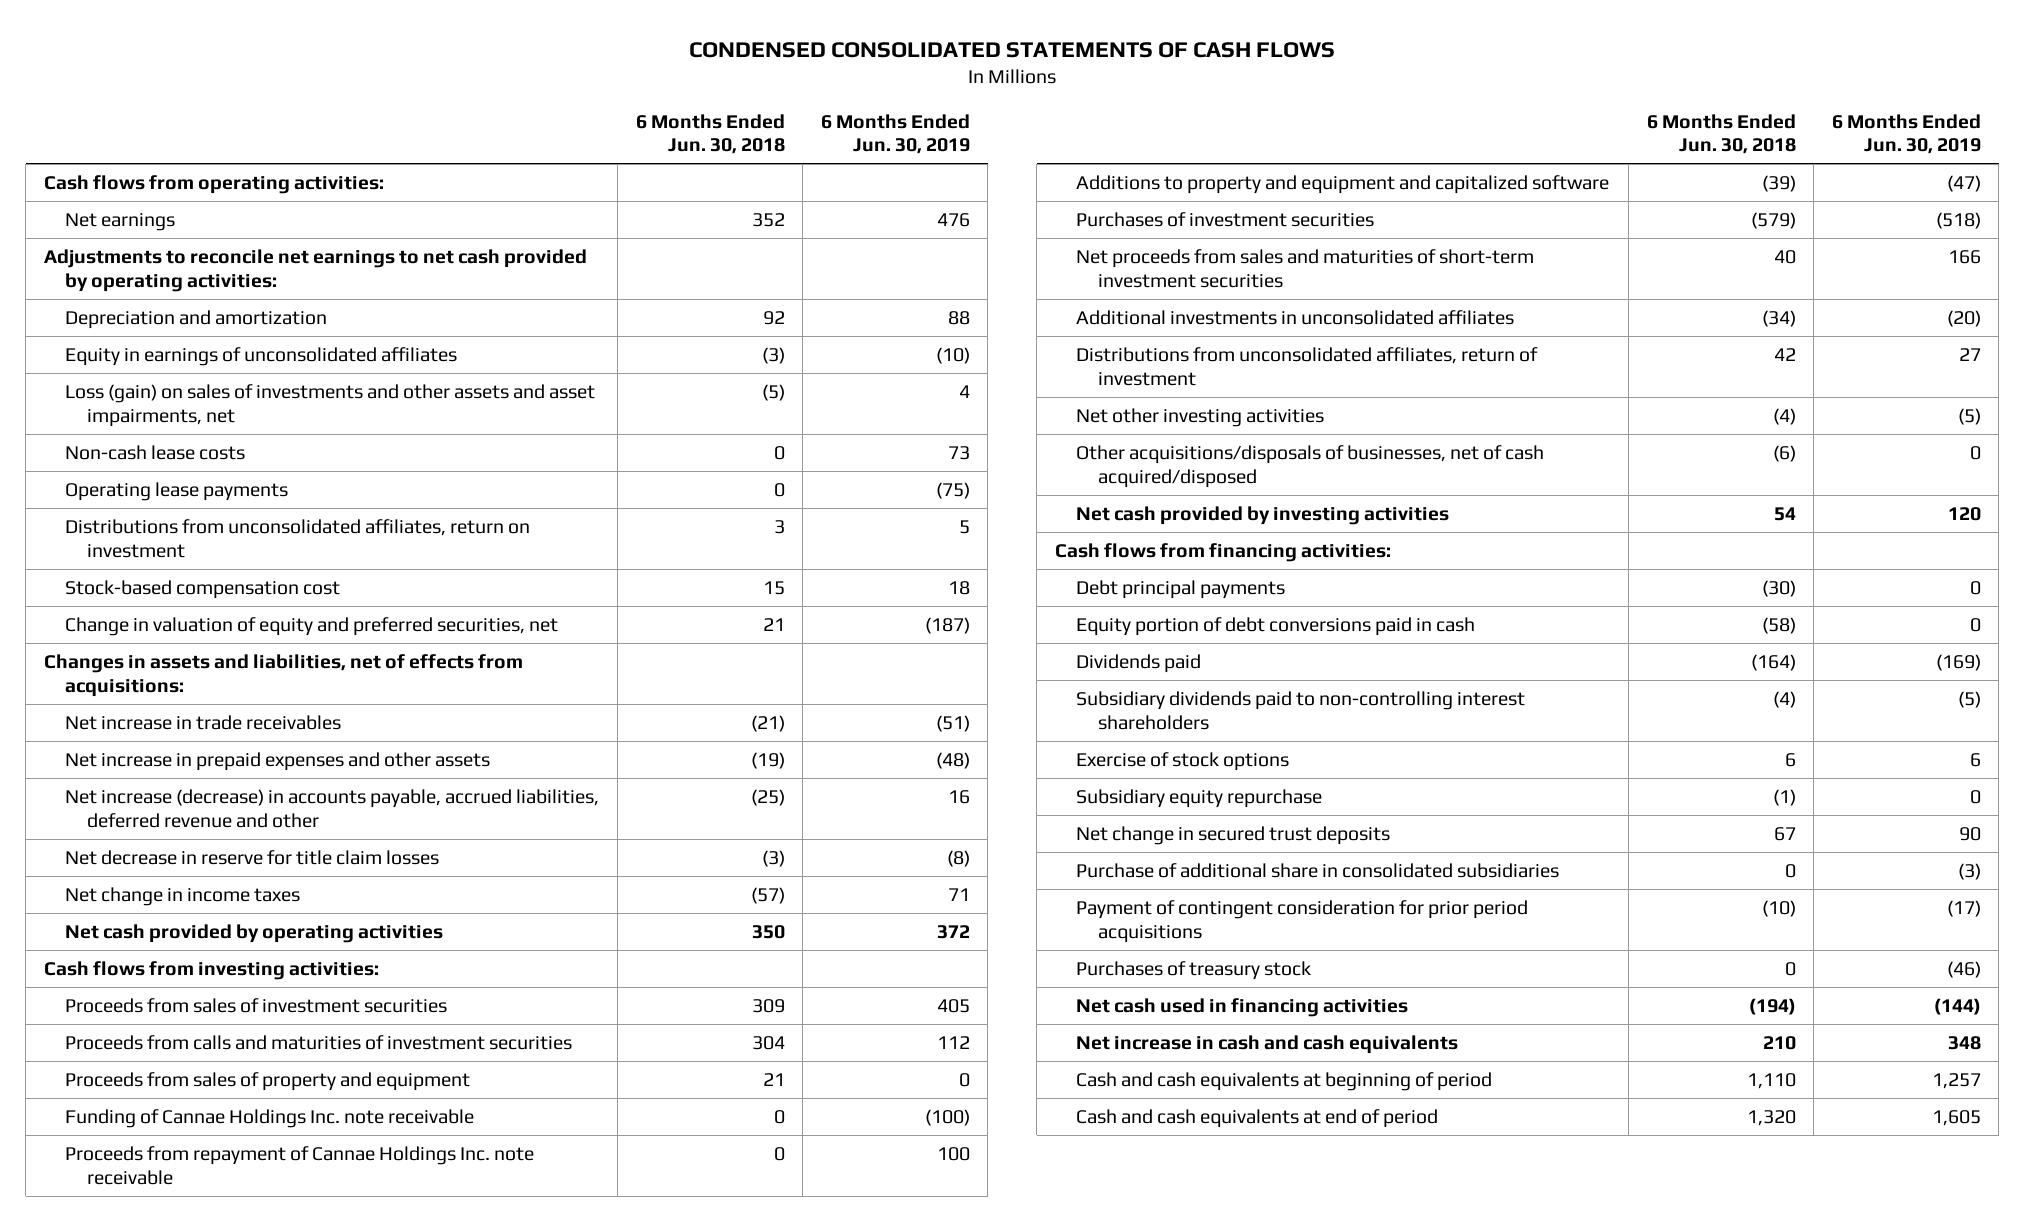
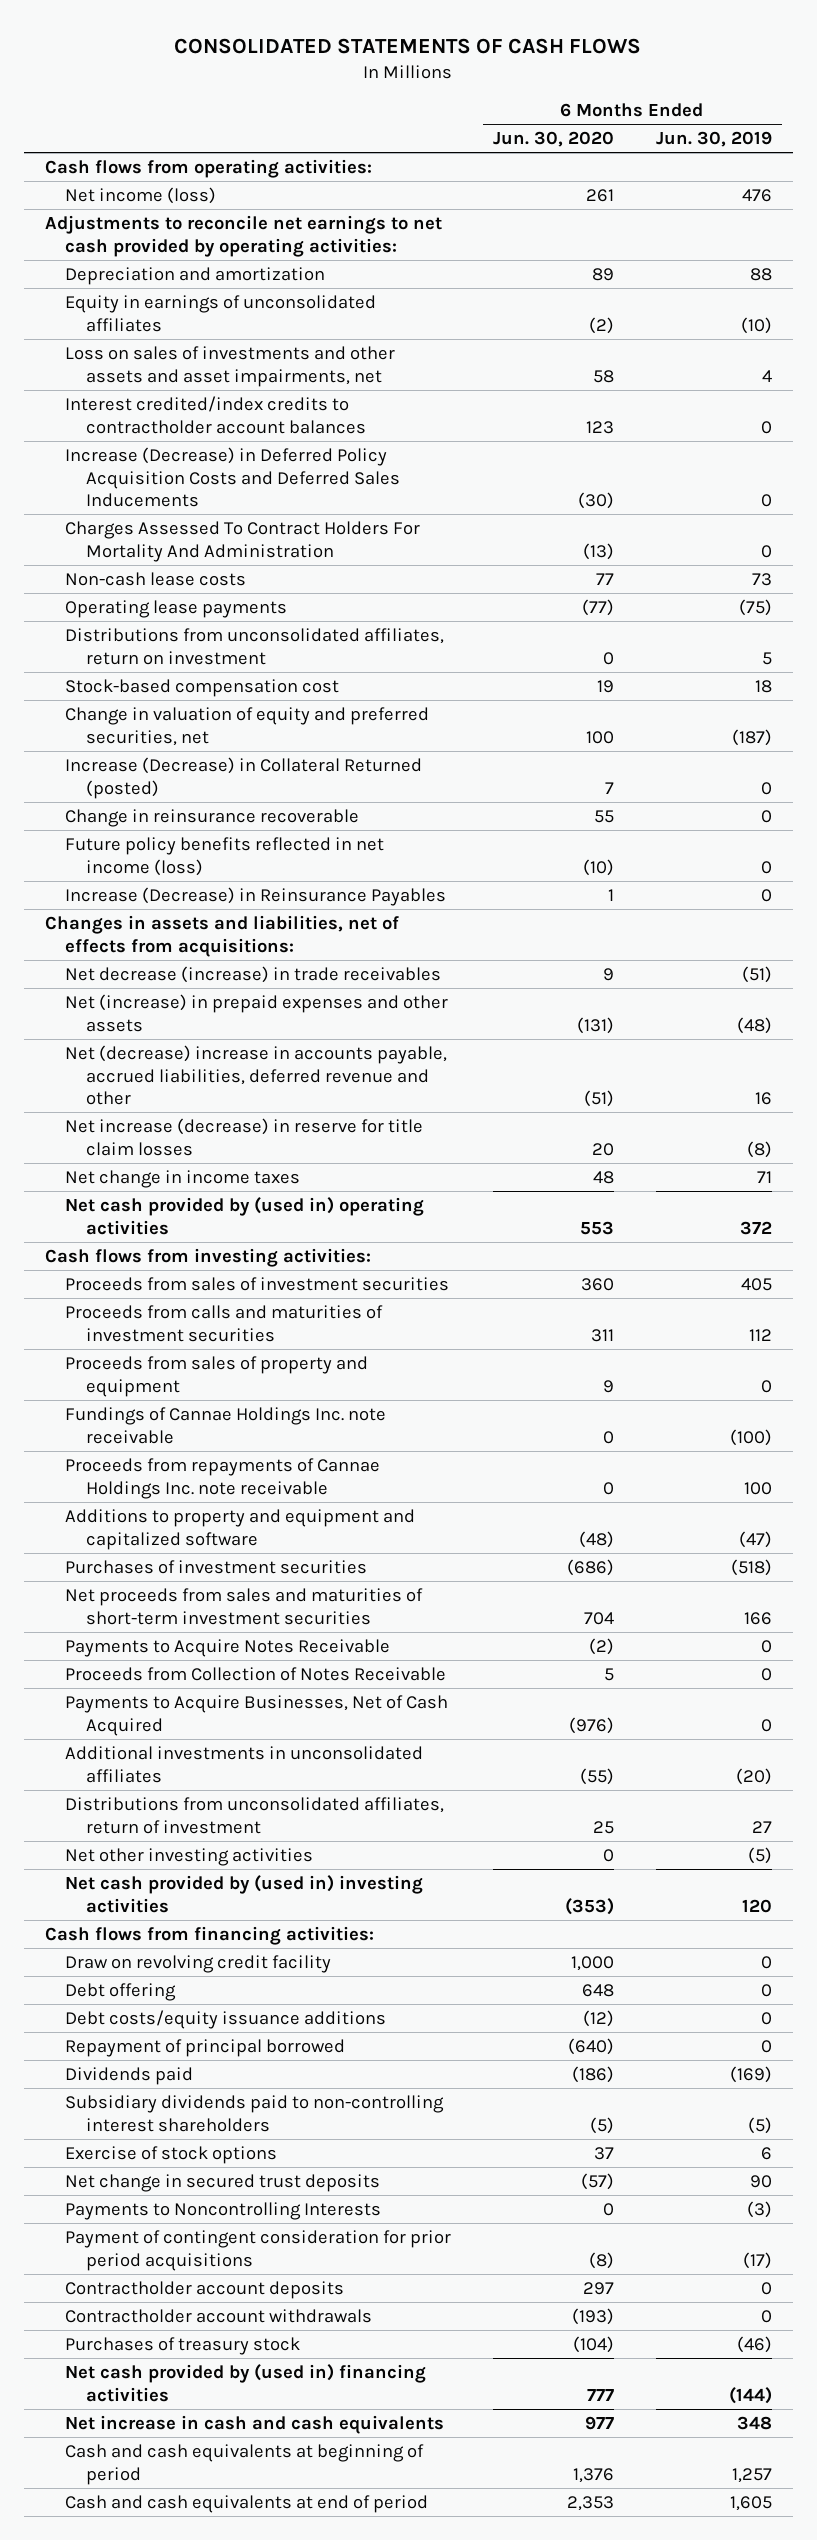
[689,41,1336,58] CONDENSED CONSOLIDATED STATEMENTS OF CASH FLOWS -> [174,37,642,54] CONSOLIDATED STATEMENTS OF CASH FLOWS
[635,113,785,155] 6 Months Ended Jun. 30, 2018 -> none
none -> [493,131,615,148] Jun. 30, 2020
[65,212,176,231] Net earnings -> [65,186,217,204] Net income (loss)
[65,383,596,427] Loss (gain) on sales of investments and other assets and asset impairments, net -> [65,345,396,387] Loss on sales of investments and other assets and asset impairments, net
none -> [65,395,366,434] Interest credited/index credits to contractholder account balances
none -> [65,446,400,508] Increase (Decrease) in Deferred Policy Acquisition Costs and Deferred Sales Inducements
none -> [65,520,421,562] Charges Assessed To Contract Holders For Mortality And Administration
none -> [65,756,423,799] Increase (Decrease) in Collateral Returned (posted)
none -> [65,808,360,827] Change in reinsurance recoverable
none -> [65,836,385,876] Future policy benefits reflected in net income (loss)
none -> [65,886,447,906] Increase (Decrease) in Reinsurance Payables
[65,714,342,730] Net increase in trade receivables -> [65,965,442,983] Net decrease (increase) in trade receivables
[65,751,491,771] Net increase in prepaid expenses and other assets -> [65,993,449,1032] Net (increase) in prepaid expenses and other assets
[65,788,600,828] Net increase (decrease) in accounts payable, accrued liabilities, deferred revenue and other -> [65,1044,448,1106] Net (decrease) increase in accounts payable, accrued liabilities, deferred revenue and other
[65,849,440,865] Net decrease in reserve for title claim losses -> [65,1117,424,1156] Net increase (decrease) in reserve for title claim losses
[65,923,444,943] Net cash provided by operating activities -> [65,1196,425,1235] Net cash provided by (used in) operating activities
[65,1108,475,1128] Funding of Cannae Holdings Inc. note receivable -> [65,1406,387,1444] Fundings of Cannae Holdings Inc. note receivable
[65,1145,535,1185] Proceeds from repayment of Cannae Holdings Inc. note receivable -> [65,1457,381,1499] Proceeds from repayments of Cannae Holdings Inc. note receivable
none -> [65,1638,391,1657] Payments to Acquire Notes Receivable
none -> [65,1666,447,1681] Proceeds from Collection of Notes Receivable
none -> [65,1694,449,1736] Payments to Acquire Businesses, Net of Cash Acquired
[1076,444,1545,488] Other acquisitions/disposals of businesses, net of cash acquired/disposed -> none
[1076,505,1450,525] Net cash provided by investing activities -> [65,1874,424,1913] Net cash provided by (used in) investing activities
[1076,616,1476,636] Equity portion of debt conversions paid in cash -> none
none -> [65,1954,332,1973] Draw on revolving credit facility
none -> [65,1982,177,2001] Debt offering
none -> [65,2009,387,2029] Debt costs/equity issuance additions
[1076,579,1286,599] Debt principal payments -> [65,2038,346,2057] Repayment of principal borrowed
[1076,788,1323,808] Subsidiary equity repurchase -> none
[1076,862,1560,878] Purchase of additional share in consolidated subsidiaries -> none
none -> [65,2201,382,2220] Payments to Noncontrolling Interests
none -> [65,2280,345,2299] Contractholder account deposits
none -> [65,2308,373,2323] Contractholder account withdrawals
[1076,997,1409,1017] Net cash used in financing activities -> [65,2363,427,2402] Net cash provided by (used in) financing activities

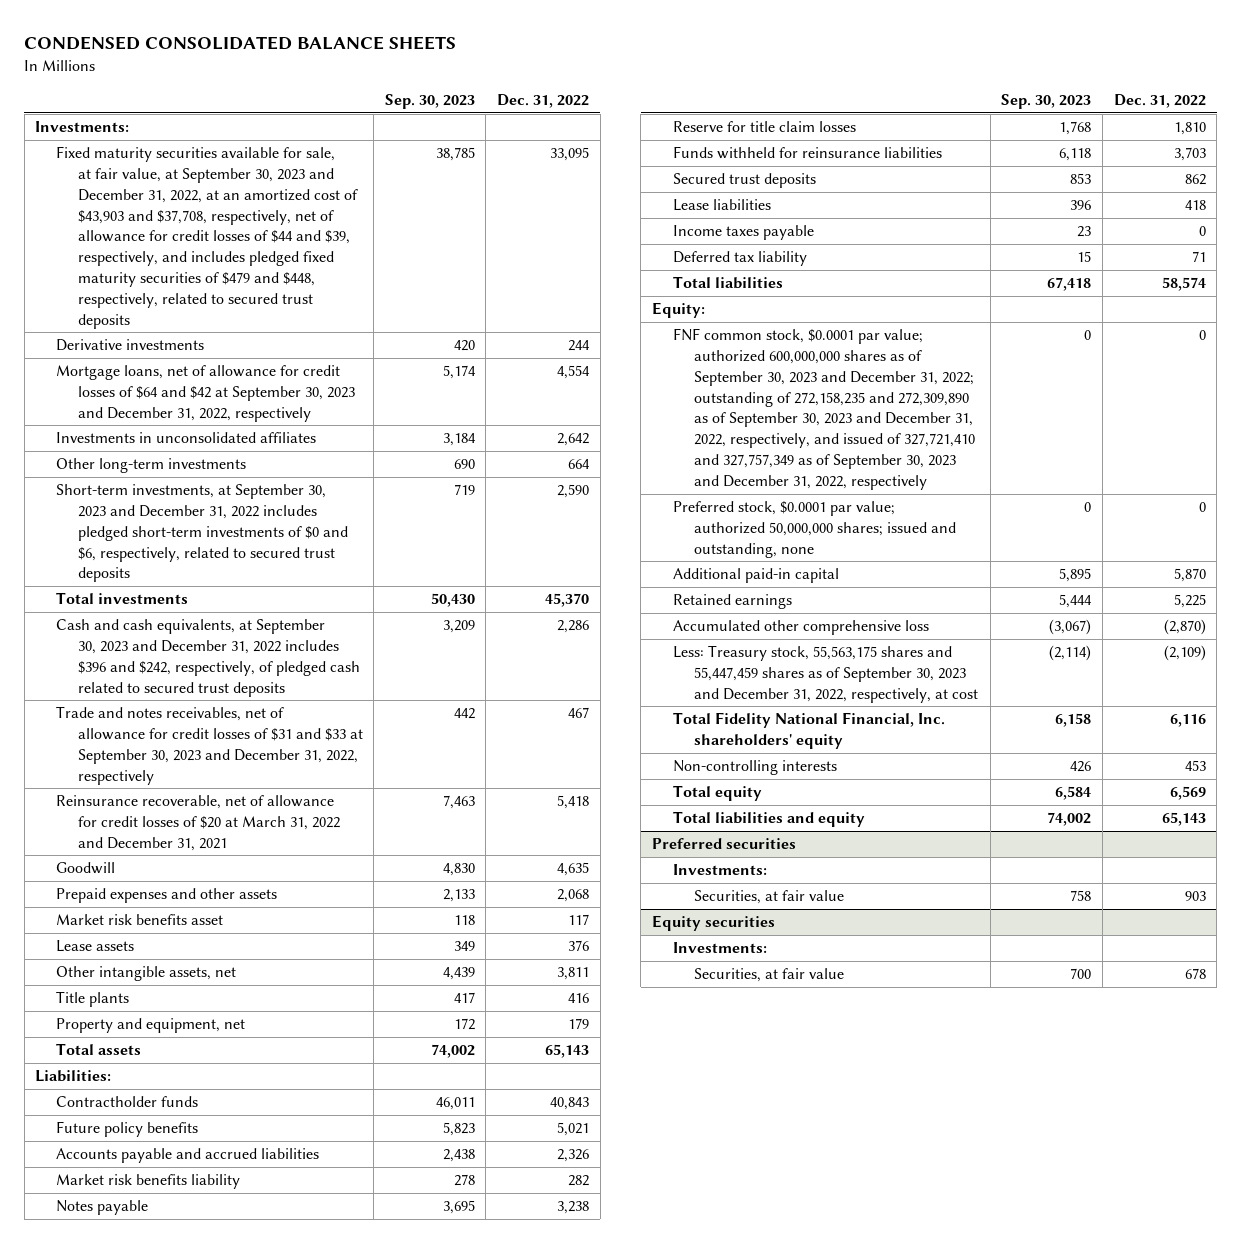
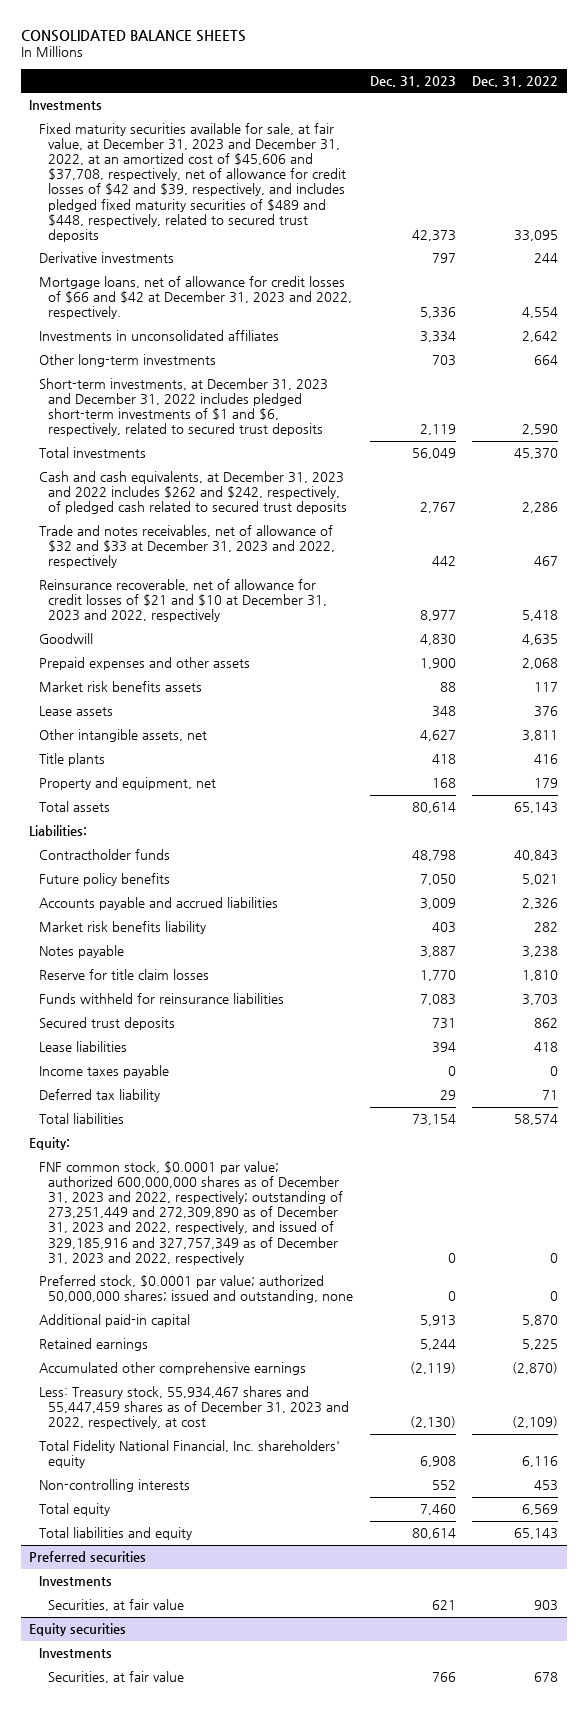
[24,36,457,51] CONDENSED CONSOLIDATED BALANCE SHEETS -> [20,29,246,42] CONSOLIDATED BALANCE SHEETS
[384,94,475,110] Sep. 30, 2023 -> none
none -> [369,75,456,87] Dec. 31, 2023
[35,121,130,133] Investments: -> [28,100,102,111] Investments
[56,146,358,329] Fixed maturity securities available for sale, at fair value, at September 30, 2023 and December 31, 2022, at an amortized cost of $43,903 and $37,708, respectively, net of allowance for credit losses of $44 and $39, respectively, and includes pledged fixed maturity securities of $479 and $448, respectively, related to secured trust deposits -> [38,123,347,242] Fixed maturity securities available for sale, at fair value, at December 31, 2023 and December 31, 2022, at an amortized cost of $45,606 and $37,708, respectively, net of allowance for credit losses of $42 and $39, respectively, and includes pledged fixed maturity securities of $489 and $448, respectively, related to secured trust deposits
[56,365,355,422] Mortgage loans, net of allowance for credit losses of $64 and $42 at September 30, 2023 and December 31, 2022, respectively -> [38,276,353,320] Mortgage loans, net of allowance for credit losses of $66 and $42 at December 31, 2023 and 2022, respectively.
[56,484,348,583] Short-term investments, at September 30, 2023 and December 31, 2022 includes pledged short-term investments of $0 and $6, respectively, related to secured trust deposits -> [38,378,328,437] Short-term investments, at December 31, 2023 and December 31, 2022 includes pledged short-term investments of $1 and $6, respectively, related to secured trust deposits
[56,619,360,697] Cash and cash equivalents, at September 30, 2023 and December 31, 2022 includes $396 and $242, respectively, of pledged cash related to secured trust deposits -> [38,471,348,515] Cash and cash equivalents, at December 31, 2023 and 2022 includes $262 and $242, respectively, of pledged cash related to secured trust deposits
[56,706,363,785] Trade and notes receivables, net of allowance for credit losses of $31 and $33 at September 30, 2023 and December 31, 2022, respectively -> [38,525,336,569] Trade and notes receivables, net of allowance of $32 and $33 at December 31, 2023 and 2022, respectively
[56,795,340,851] Reinsurance recoverable, net of allowance for credit losses of $20 at March 31, 2022 and December 31, 2021 -> [38,579,328,623] Reinsurance recoverable, net of allowance for credit losses of $21 and $10 at December 31, 2023 and 2022, respectively
[56,914,224,926] Market risk benefits asset -> [38,681,202,693] Market risk benefits assets
[672,328,976,490] FNF common stock, $0.0001 par value; authorized 600,000,000 shares as of September 30, 2023 and December 31, 2022; outstanding of 272,158,235 and 272,309,890 as of September 30, 2023 and December 31, 2022, respectively, and issued of 327,721,410 and 327,757,349 as of September 30, 2023 and December 31, 2022, respectively -> [38,1161,344,1265] FNF common stock, $0.0001 par value; authorized 600,000,000 shares as of December 31, 2023 and 2022, respectively; outstanding of 273,251,449 and 272,309,890 as of December 31, 2023 and 2022, respectively, and issued of 329,185,916 and 327,757,349 as of December 31, 2023 and 2022, respectively
[672,620,929,636] Accumulated other comprehensive loss -> [38,1362,306,1376] Accumulated other comprehensive earnings
[672,645,979,703] Less: Treasury stock, 55,563,175 shares and 55,447,459 shares as of September 30, 2023 and December 31, 2022, respectively, at cost -> [38,1386,350,1430] Less: Treasury stock, 55,934,467 shares and 55,447,459 shares as of December 31, 2023 and 2022, respectively, at cost
[672,864,767,876] Investments: -> [38,1576,112,1587] Investments
[672,942,767,954] Investments: -> [38,1648,112,1659] Investments

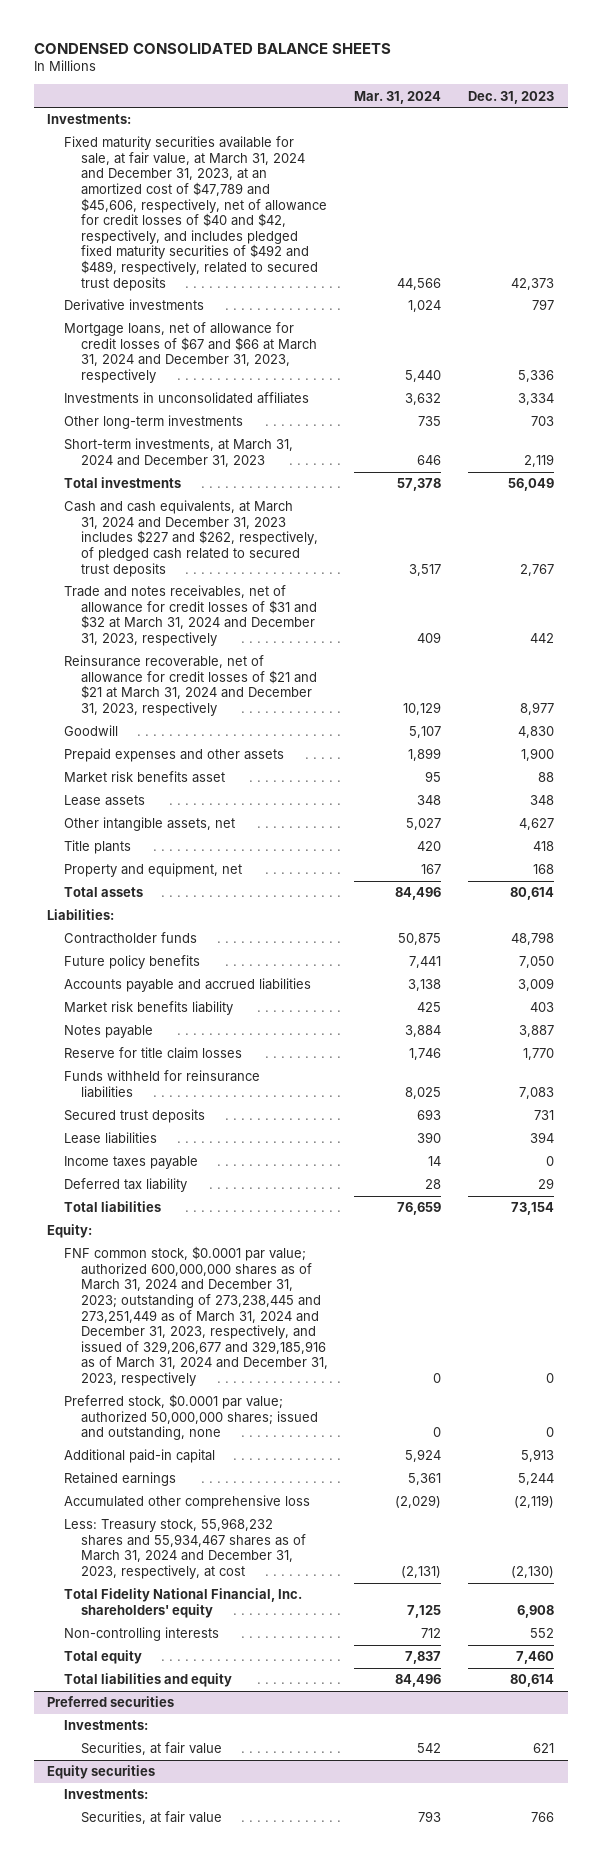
[20,29,246,42] CONSOLIDATED BALANCE SHEETS -> [33,42,391,54] CONDENSED CONSOLIDATED BALANCE SHEETS
[472,75,559,87] Dec. 31, 2022 -> none
none -> [354,90,442,104] Mar. 31, 2024
[28,100,102,111] Investments -> [47,114,132,125] Investments:
[38,123,347,242] Fixed maturity securities available for sale, at fair value, at December 31, 2023 and December 31, 2022, at an amortized cost of $45,606 and $37,708, respectively, net of allowance for credit losses of $42 and $39, respectively, and includes pledged fixed maturity securities of $489 and $448, respectively, related to secured trust deposits -> [63,136,327,291] Fixed maturity securities available for sale, at fair value, at March 31, 2024 and December 31, 2023, at an amortized cost of $47,789 and $45,606, respectively, net of allowance for credit losses of $40 and $42, respectively, and includes pledged fixed maturity securities of $492 and $489, respectively, related to secured trust deposits
[38,276,353,320] Mortgage loans, net of allowance for credit losses of $66 and $42 at December 31, 2023 and 2022, respectively. -> [63,322,317,384] Mortgage loans, net of allowance for credit losses of $67 and $66 at March 31, 2024 and December 31, 2023, respectively
[38,378,328,437] Short-term investments, at December 31, 2023 and December 31, 2022 includes pledged short-term investments of $1 and $6, respectively, related to secured trust deposits -> [63,438,293,467] Short-term investments, at March 31, 2024 and December 31, 2023
[38,471,348,515] Cash and cash equivalents, at December 31, 2023 and 2022 includes $262 and $242, respectively, of pledged cash related to secured trust deposits -> [63,500,318,577] Cash and cash equivalents, at March 31, 2024 and December 31, 2023 includes $227 and $262, respectively, of pledged cash related to secured trust deposits
[38,525,336,569] Trade and notes receivables, net of allowance of $32 and $33 at December 31, 2023 and 2022, respectively -> [63,585,317,647] Trade and notes receivables, net of allowance for credit losses of $31 and $32 at March 31, 2024 and December 31, 2023, respectively
[38,579,328,623] Reinsurance recoverable, net of allowance for credit losses of $21 and $10 at December 31, 2023 and 2022, respectively -> [63,655,317,717] Reinsurance recoverable, net of allowance for credit losses of $21 and $21 at March 31, 2024 and December 31, 2023, respectively
[38,681,202,693] Market risk benefits assets -> [63,771,225,784] Market risk benefits asset
[38,1161,344,1265] FNF common stock, $0.0001 par value; authorized 600,000,000 shares as of December 31, 2023 and 2022, respectively; outstanding of 273,251,449 and 272,309,890 as of December 31, 2023 and 2022, respectively, and issued of 329,185,916 and 327,757,349 as of December 31, 2023 and 2022, respectively -> [63,1246,328,1387] FNF common stock, $0.0001 par value; authorized 600,000,000 shares as of March 31, 2024 and December 31, 2023; outstanding of 273,238,445 and 273,251,449 as of March 31, 2024 and December 31, 2023, respectively, and issued of 329,206,677 and 329,185,916 as of March 31, 2024 and December 31, 2023, respectively
[38,1362,306,1376] Accumulated other comprehensive earnings -> [63,1495,310,1510] Accumulated other comprehensive loss
[38,1386,350,1430] Less: Treasury stock, 55,934,467 shares and 55,447,459 shares as of December 31, 2023 and 2022, respectively, at cost -> [63,1518,306,1580] Less: Treasury stock, 55,968,232 shares and 55,934,467 shares as of March 31, 2024 and December 31, 2023, respectively, at cost
[38,1576,112,1587] Investments -> [63,1720,148,1731] Investments:
[38,1648,112,1659] Investments -> [63,1789,148,1800] Investments:

